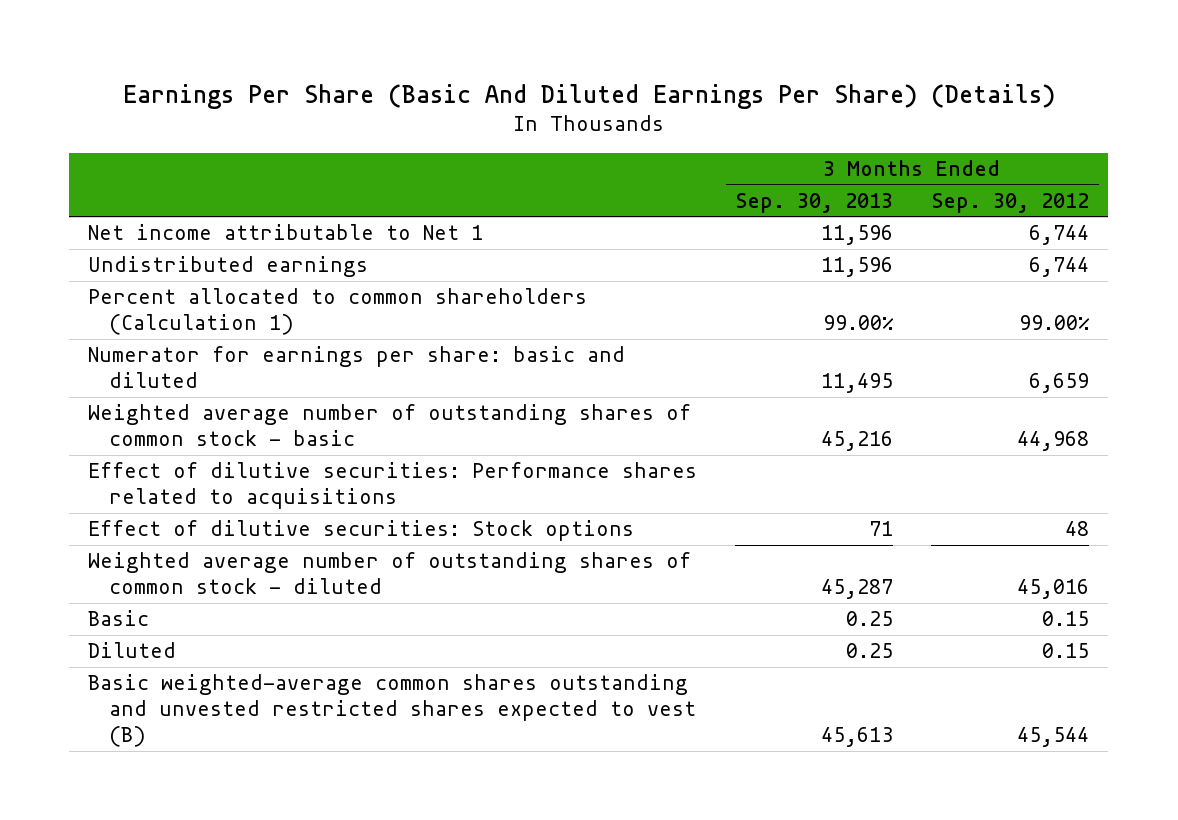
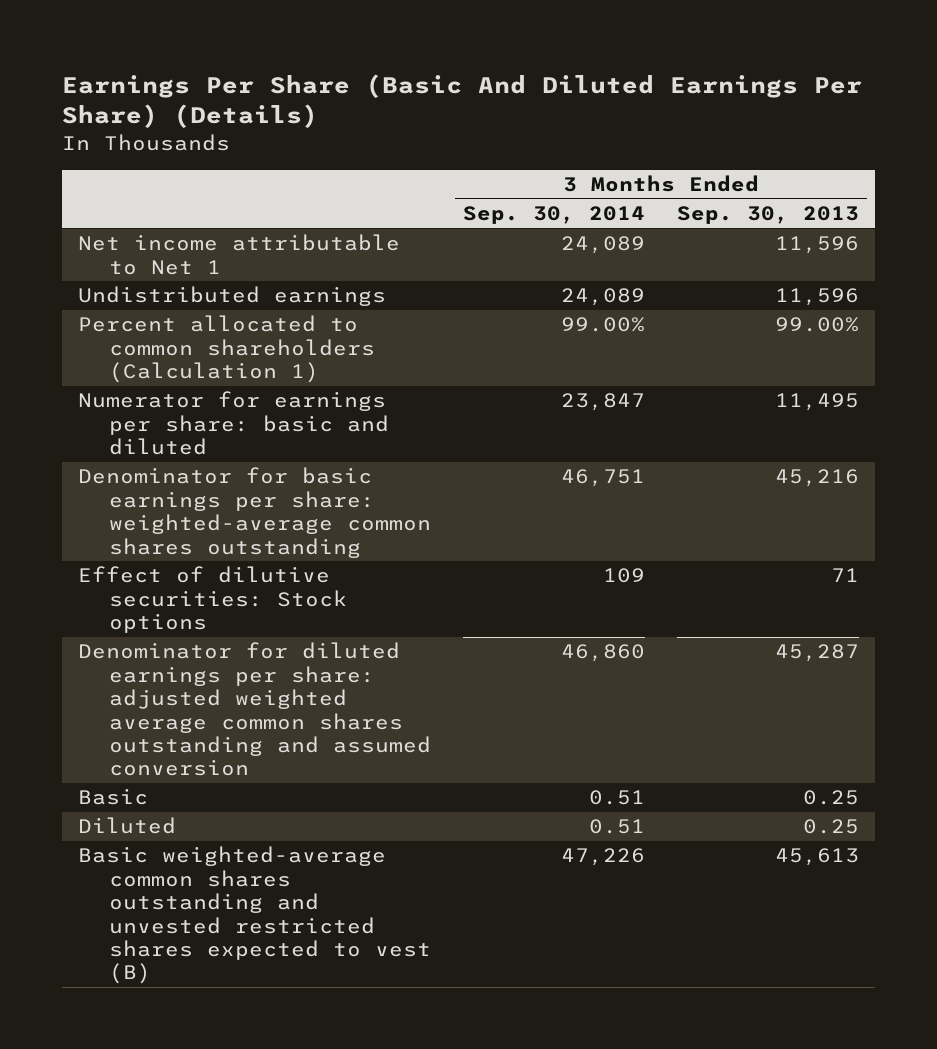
[931,192,1090,213] Sep. 30, 2012 -> none
none -> [462,206,645,225] Sep. 30, 2014
[88,462,698,510] Effect of dilutive securities: Performance shares related to acquisitions -> none
[88,404,692,447] Weighted average number of outstanding shares of common stock - basic -> [78,467,431,558] Denominator for basic earnings per share: weighted-average common shares outstanding
[88,552,692,595] Weighted average number of outstanding shares of common stock - diluted -> [78,642,431,777] Denominator for diluted earnings per share: adjusted weighted average common shares outstanding and assumed conversion

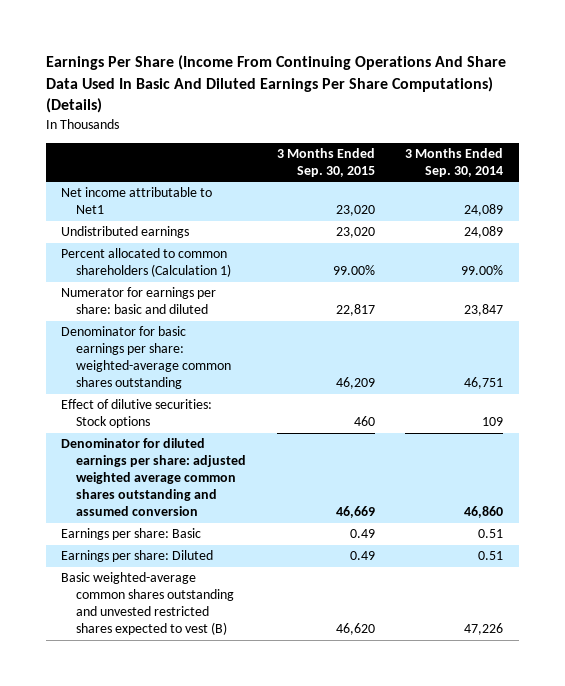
[62,73,863,129] Earnings Per Share (Basic And Diluted Earnings Per Share) (Details) -> [45,55,506,114] Earnings Per Share (Income From Continuing Operations And Share Data Used In Basic And Diluted Earnings Per Share Computations) (Details)
[676,206,859,225] Sep. 30, 2013 -> none
none -> [276,147,375,177] 3 Months Ended Sep. 30, 2015
[78,234,401,275] Net income attributable to Net 1 -> [61,187,213,215] Net income attributable to Net1
[78,788,149,806] Basic -> [61,528,202,541] Earnings per share: Basic
[78,817,177,835] Diluted -> [61,550,214,563] Earnings per share: Diluted

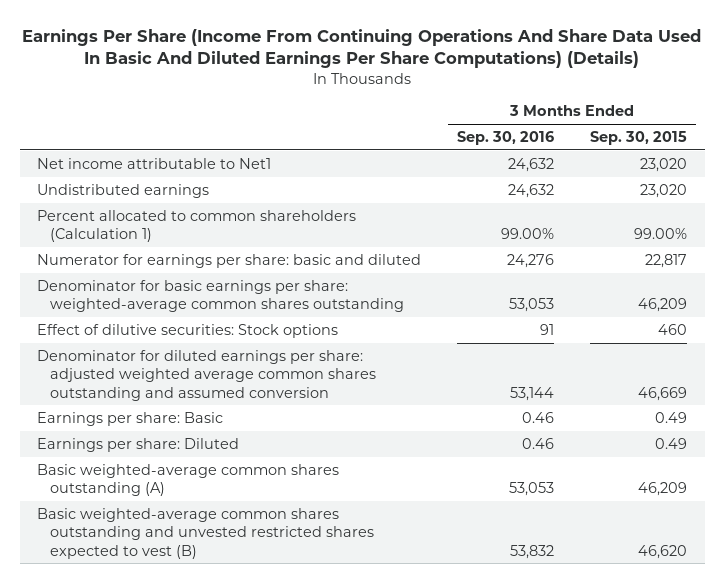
[405,147,504,177] 3 Months Ended Sep. 30, 2014 -> none
none -> [457,131,555,146] Sep. 30, 2016
none -> [37,463,340,497] Basic weighted-average common shares outstanding (A)

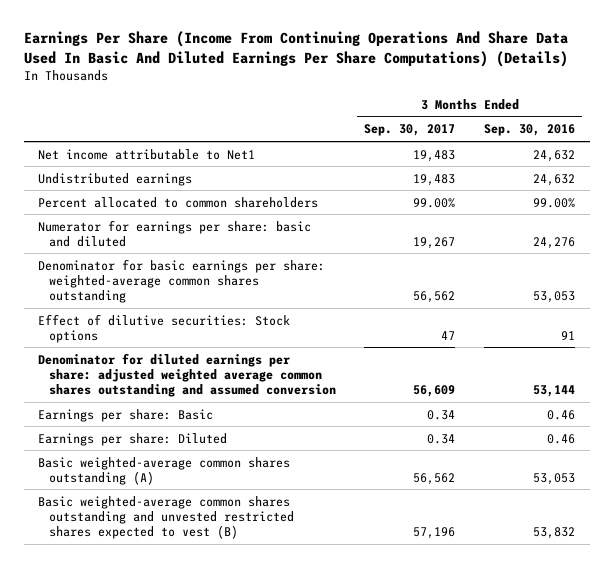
[589,131,687,146] Sep. 30, 2015 -> none
none -> [364,124,456,137] Sep. 30, 2017
[37,209,357,243] Percent allocated to common shareholders (Calculation 1) -> [38,196,319,208] Percent allocated to common shareholders

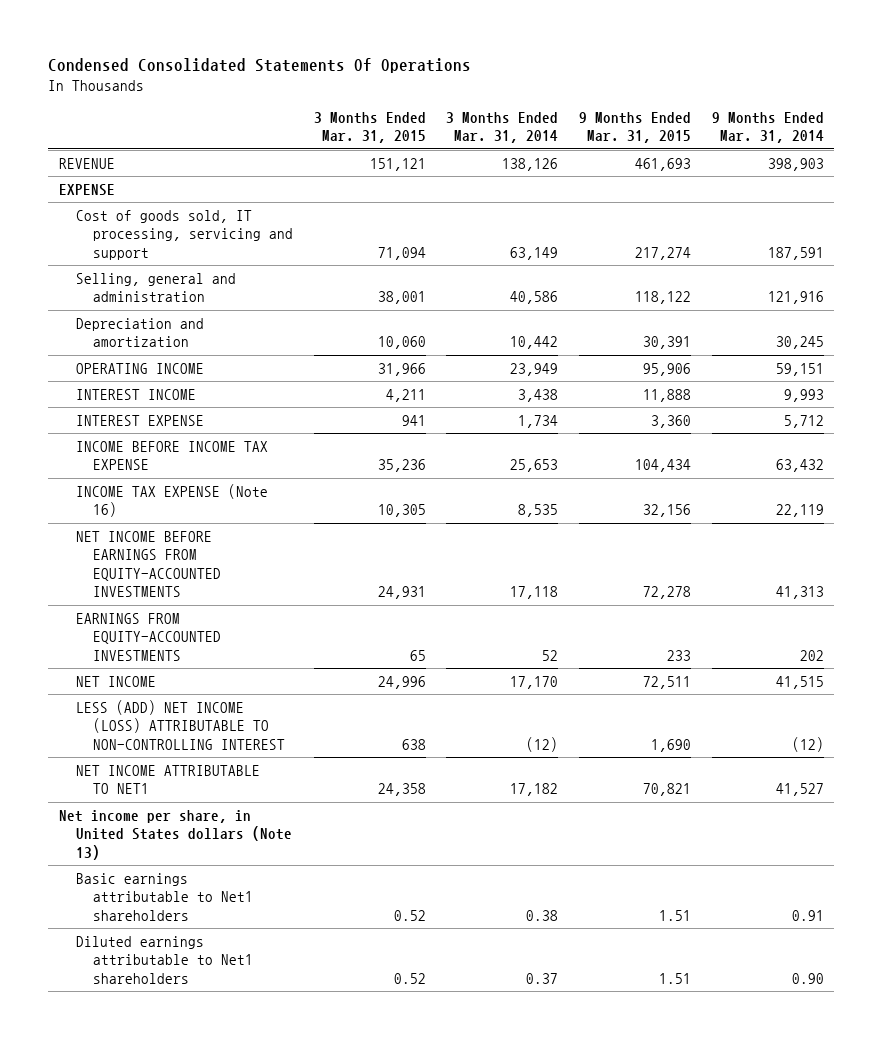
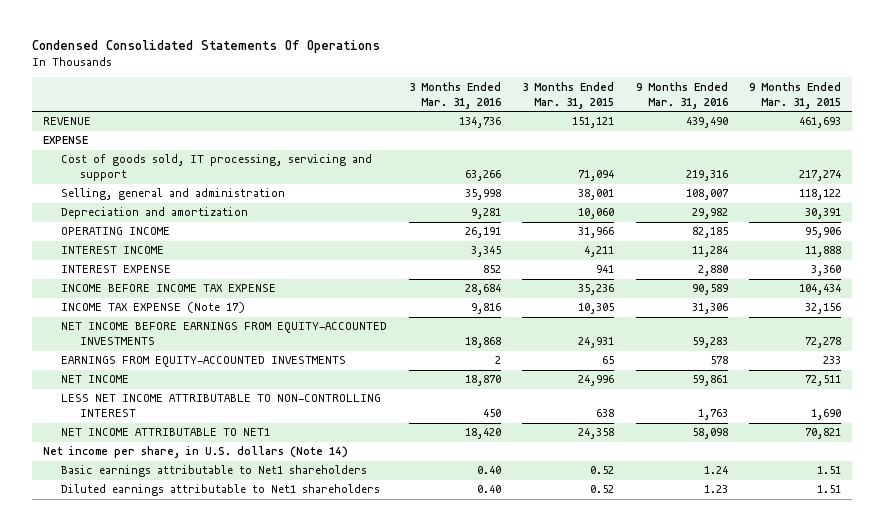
[446,111,559,144] 3 Months Ended Mar. 31, 2014 -> none
[711,111,824,144] 9 Months Ended Mar. 31, 2014 -> none
none -> [408,81,501,109] 3 Months Ended Mar. 31, 2016
none -> [635,81,728,109] 9 Months Ended Mar. 31, 2016
[75,483,268,518] INCOME TAX EXPENSE (Note 16) -> [61,302,246,314] INCOME TAX EXPENSE (Note 17)
[75,699,285,750] LESS (ADD) NET INCOME (LOSS) ATTRIBUTABLE TO NON-CONTROLLING INTEREST -> [61,394,382,418] LESS NET INCOME ATTRIBUTABLE TO NON-CONTROLLING INTEREST
[58,809,292,860] Net income per share, in United States dollars (Note 13) -> [42,446,348,459] Net income per share, in U.S. dollars (Note 14)

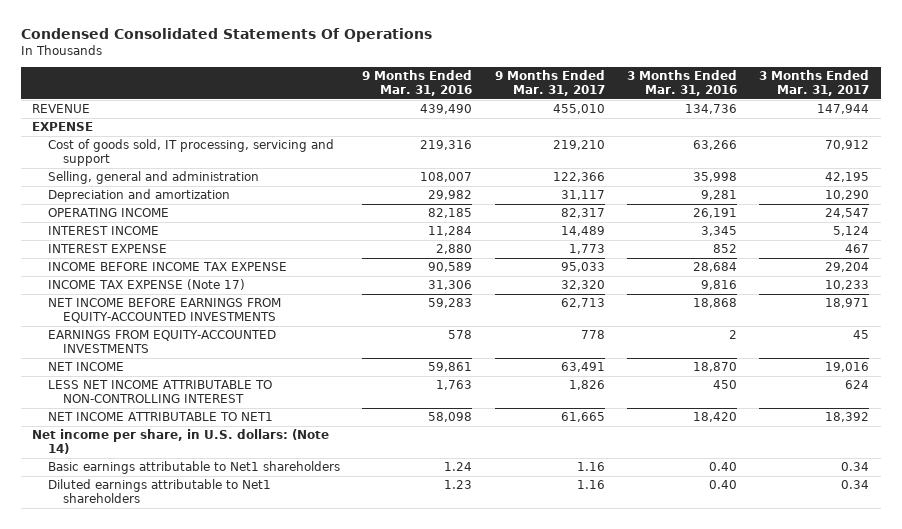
[522,81,615,109] 3 Months Ended Mar. 31, 2015 -> none
[748,81,841,109] 9 Months Ended Mar. 31, 2015 -> none
none -> [494,70,605,97] 9 Months Ended Mar. 31, 2017
none -> [759,70,870,97] 3 Months Ended Mar. 31, 2017
[42,446,348,459] Net income per share, in U.S. dollars (Note 14) -> [32,429,330,455] Net income per share, in U.S. dollars: (Note 14)

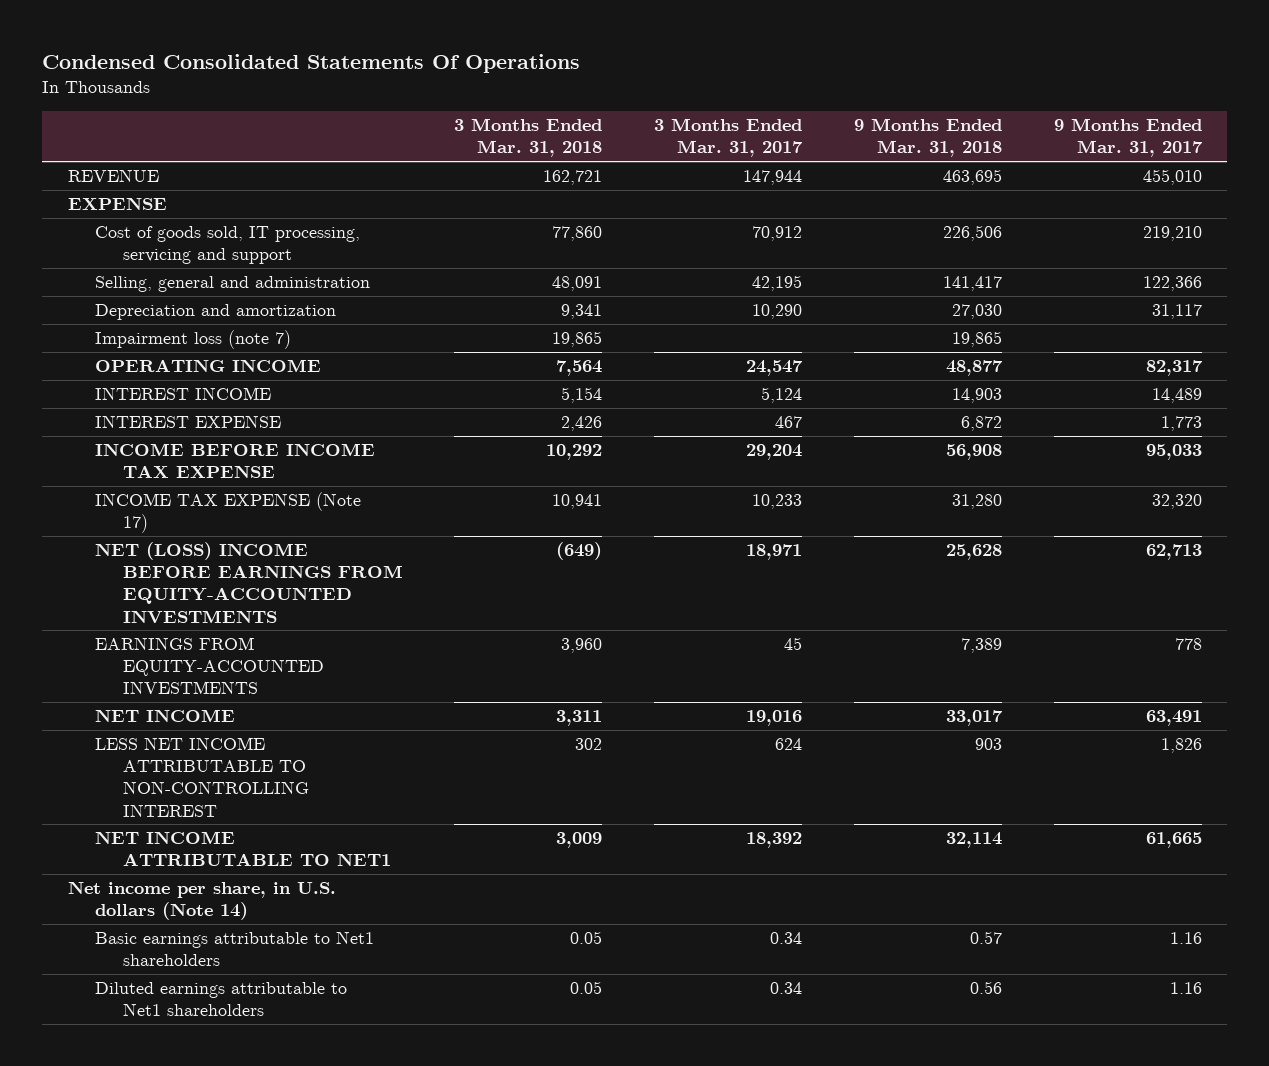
[362,70,473,97] 9 Months Ended Mar. 31, 2016 -> none
[627,70,738,97] 3 Months Ended Mar. 31, 2016 -> none
none -> [454,118,603,158] 3 Months Ended Mar. 31, 2018
none -> [853,118,1002,158] 9 Months Ended Mar. 31, 2018
none -> [95,330,292,350] Impairment loss (note 7)
[47,298,281,324] NET INCOME BEFORE EARNINGS FROM EQUITY-ACCOUNTED INVESTMENTS -> [95,542,403,623] NET (LOSS) INCOME BEFORE EARNINGS FROM EQUITY-ACCOUNTED INVESTMENTS
[32,429,330,455] Net income per share, in U.S. dollars: (Note 14) -> [67,881,336,921] Net income per share, in U.S. dollars (Note 14)

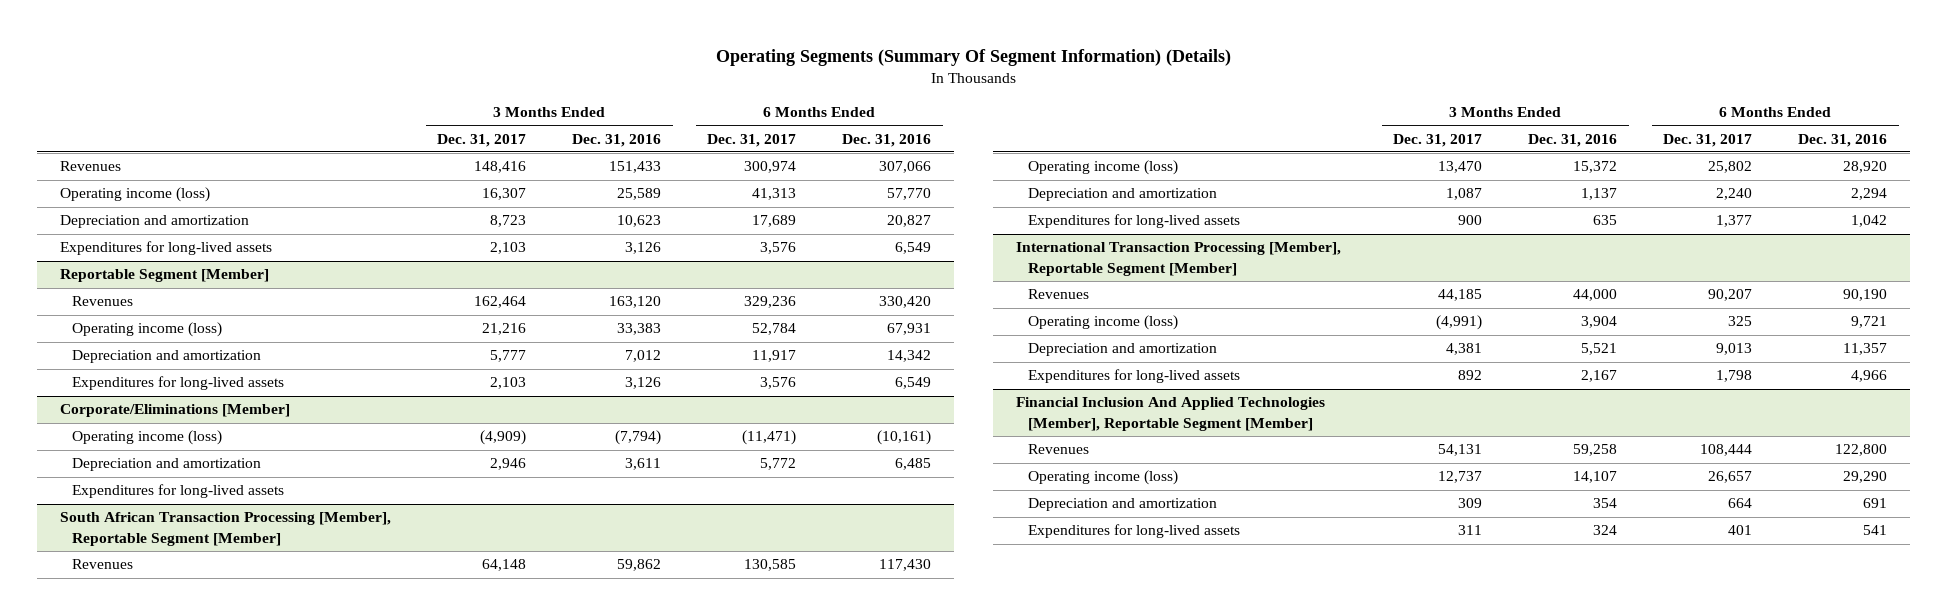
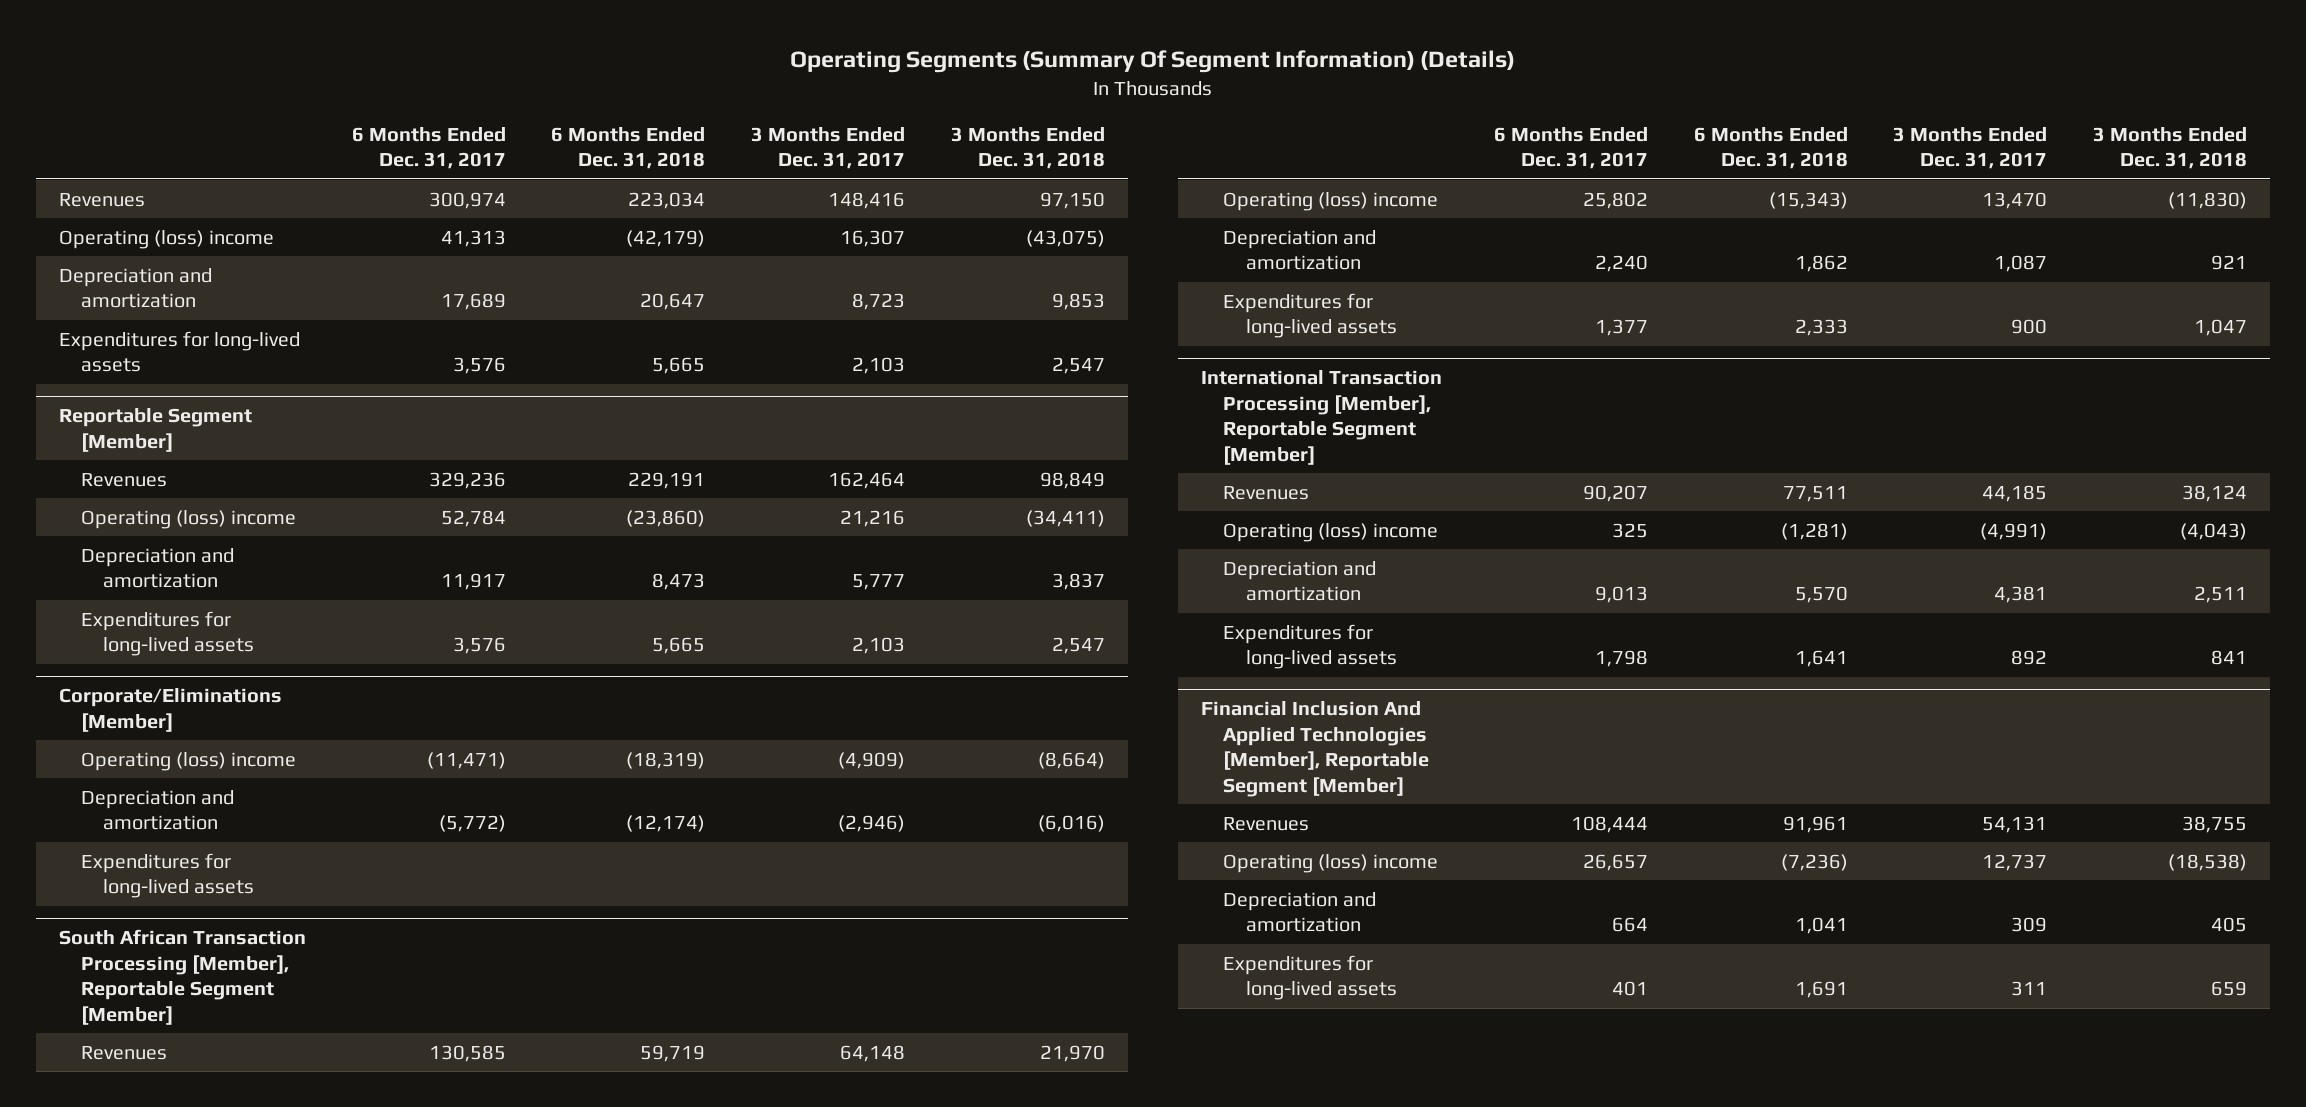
[572,133,662,147] Dec. 31, 2016 -> none
[842,133,932,147] Dec. 31, 2016 -> none
none -> [551,126,706,170] 6 Months Ended Dec. 31, 2018
none -> [950,126,1105,170] 3 Months Ended Dec. 31, 2018
[60,187,211,203] Operating income (loss) -> [58,229,274,249] Operating (loss) income
[72,322,223,338] Operating income (loss) -> [81,509,297,529] Operating (loss) income
[72,430,223,446] Operating income (loss) -> [81,751,297,771] Operating (loss) income
[490,458,527,471] 2,946 -> [838,815,906,833] (2,946)
[760,458,797,471] 5,772 -> [438,815,506,833] (5,772)
[1028,160,1179,176] Operating income (loss) -> [1223,191,1439,211] Operating (loss) income
[1028,315,1179,331] Operating income (loss) -> [1223,522,1439,542] Operating (loss) income
[1028,470,1179,486] Operating income (loss) -> [1223,853,1439,873] Operating (loss) income

